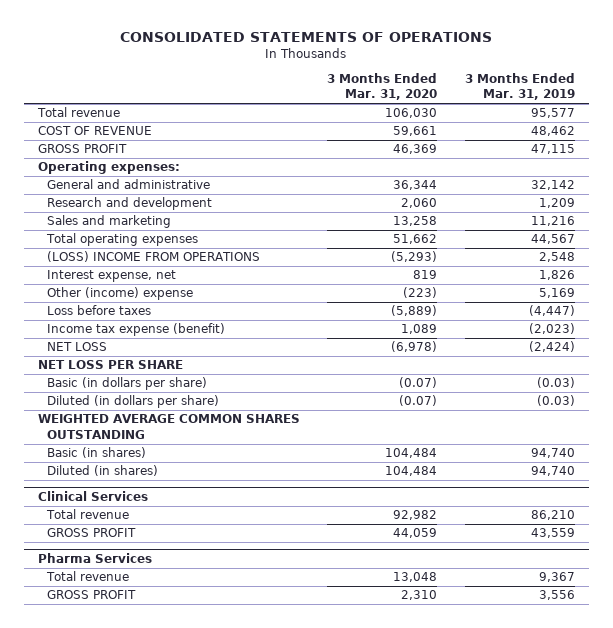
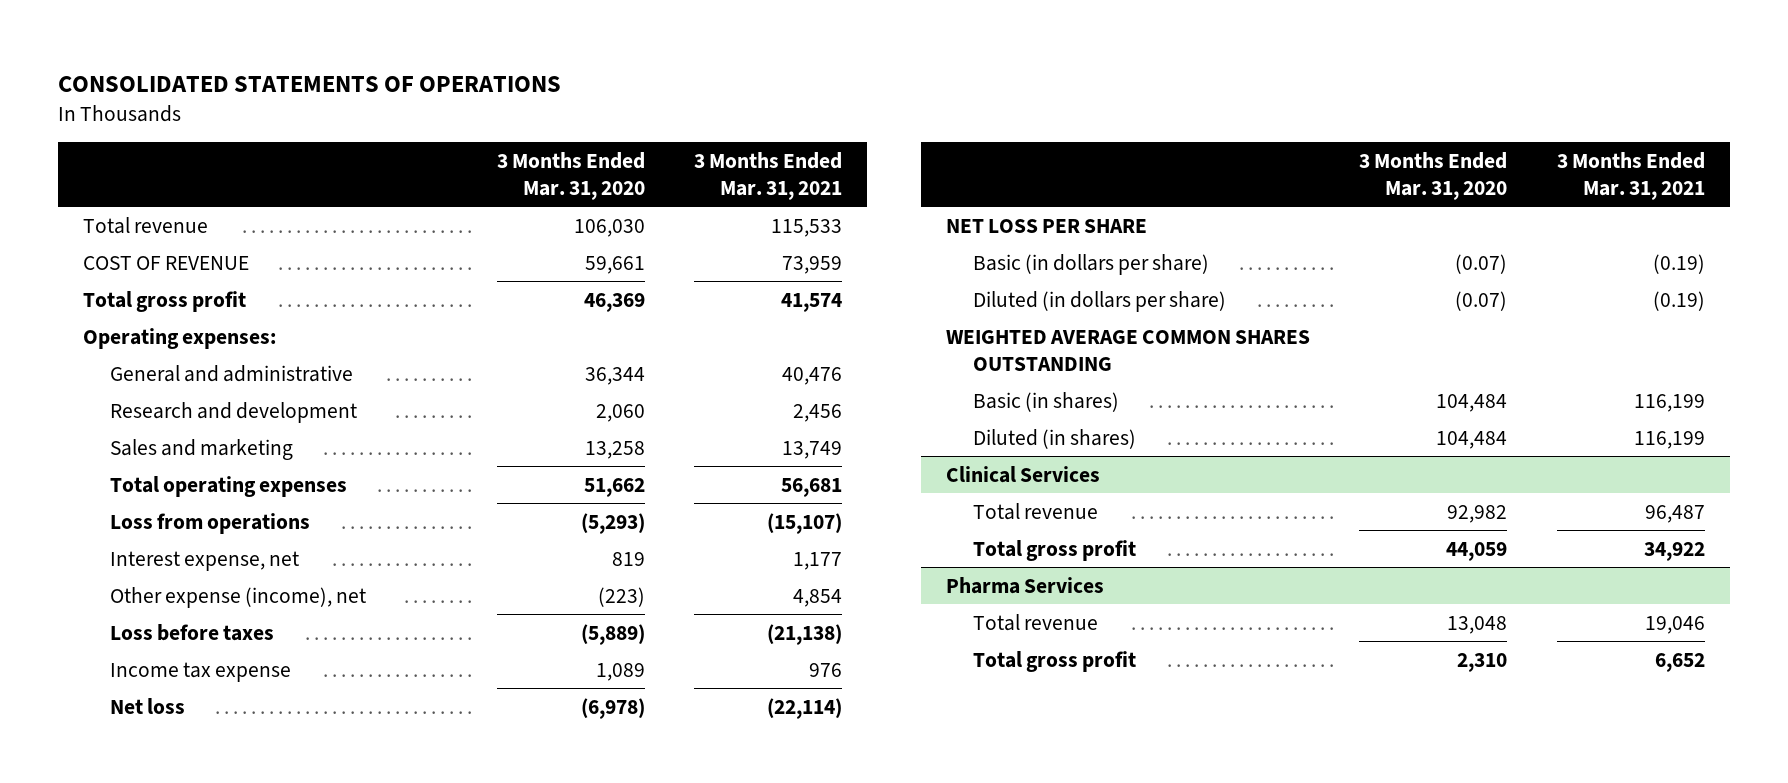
[465,72,576,101] 3 Months Ended Mar. 31, 2019 -> none
none -> [694,151,843,200] 3 Months Ended Mar. 31, 2021
[37,144,127,154] GROSS PROFIT -> [83,290,247,312] Total gross profit
[46,251,260,263] (LOSS) INCOME FROM OPERATIONS -> [110,512,311,534] Loss from operations
[46,287,193,301] Other (income) expense -> [110,586,367,608] Other expense (income), net
[46,323,225,337] Income tax expense (benefit) -> [110,661,292,682] Income tax expense
[46,342,107,352] NET LOSS -> [110,697,186,714] Net loss
[46,528,136,538] GROSS PROFIT -> [972,539,1136,561] Total gross profit
[46,590,136,600] GROSS PROFIT -> [972,650,1136,672] Total gross profit

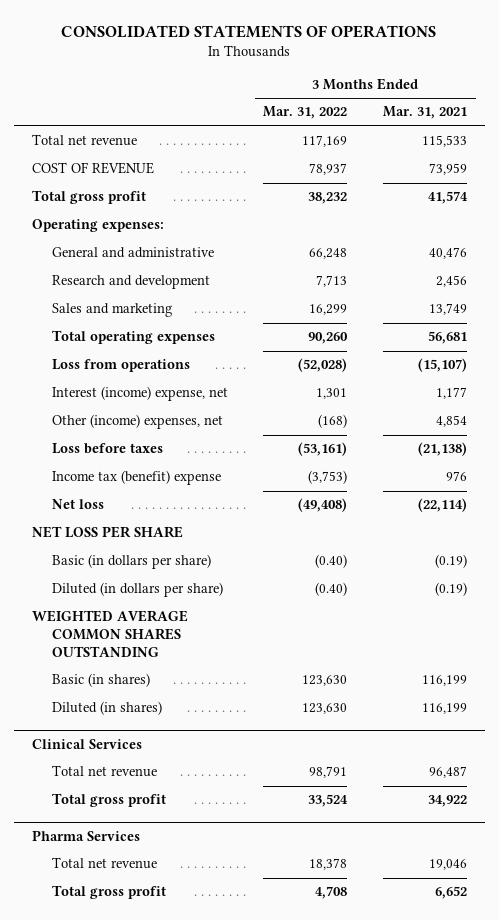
[496,151,645,200] 3 Months Ended Mar. 31, 2020 -> none
none -> [263,106,348,120] Mar. 31, 2022
[83,216,209,234] Total revenue -> [31,134,137,147] Total net revenue
[110,550,300,571] Interest expense, net -> [52,386,229,402] Interest (income) expense, net
[110,586,367,608] Other expense (income), net -> [52,414,224,430] Other (income) expenses, net
[110,661,292,682] Income tax expense -> [52,470,222,486] Income tax (benefit) expense
[972,502,1098,520] Total revenue -> [52,765,158,778] Total net revenue
[972,613,1098,631] Total revenue -> [52,857,158,870] Total net revenue

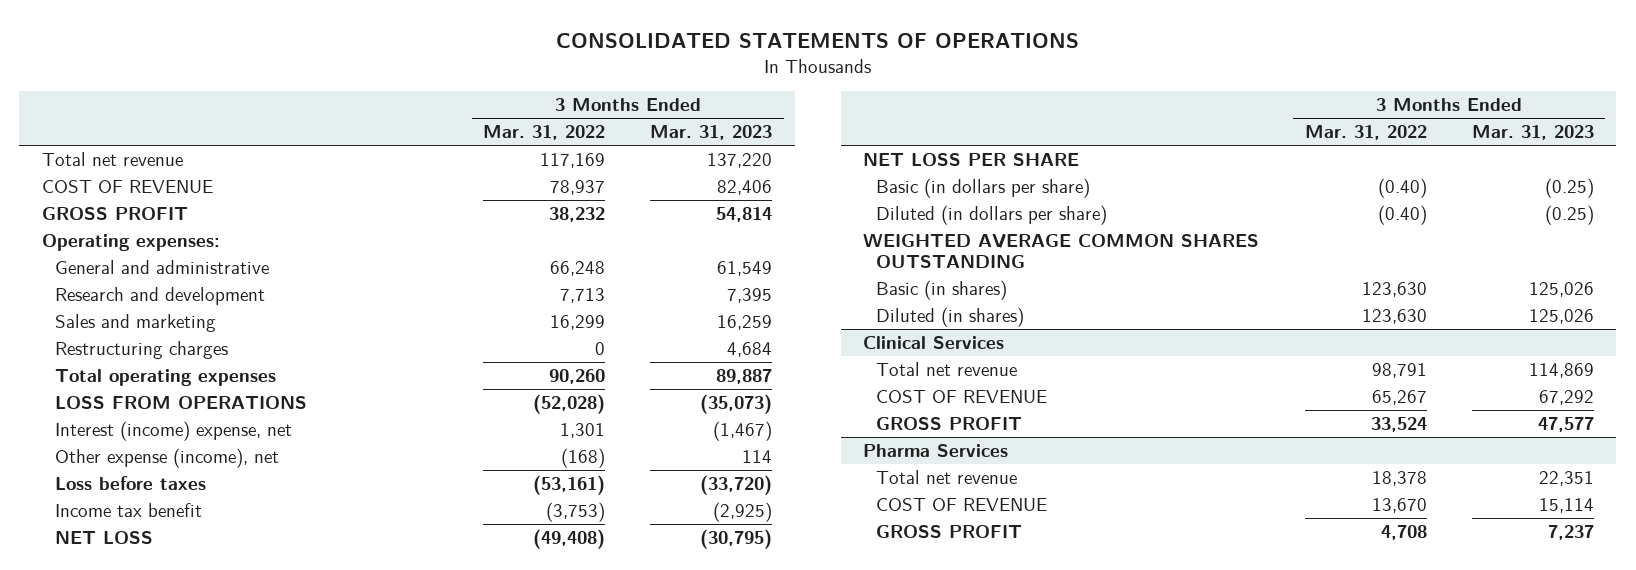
[382,106,467,120] Mar. 31, 2021 -> none
none -> [650,125,773,141] Mar. 31, 2023
[31,190,146,205] Total gross profit -> [41,206,188,220] GROSS PROFIT
none -> [55,340,229,359] Restructuring charges
[52,359,191,373] Loss from operations -> [55,395,308,409] LOSS FROM OPERATIONS
[52,414,224,430] Other (income) expenses, net -> [55,447,280,468] Other expense (income), net
[52,470,222,486] Income tax (benefit) expense -> [55,502,203,517] Income tax benefit
[52,499,105,510] Net loss -> [55,530,154,544] NET LOSS
none -> [876,389,1048,403] COST OF REVENUE
[52,793,167,808] Total gross profit -> [876,416,1023,430] GROSS PROFIT
none -> [876,497,1048,511] COST OF REVENUE
[52,885,167,900] Total gross profit -> [876,524,1023,538] GROSS PROFIT

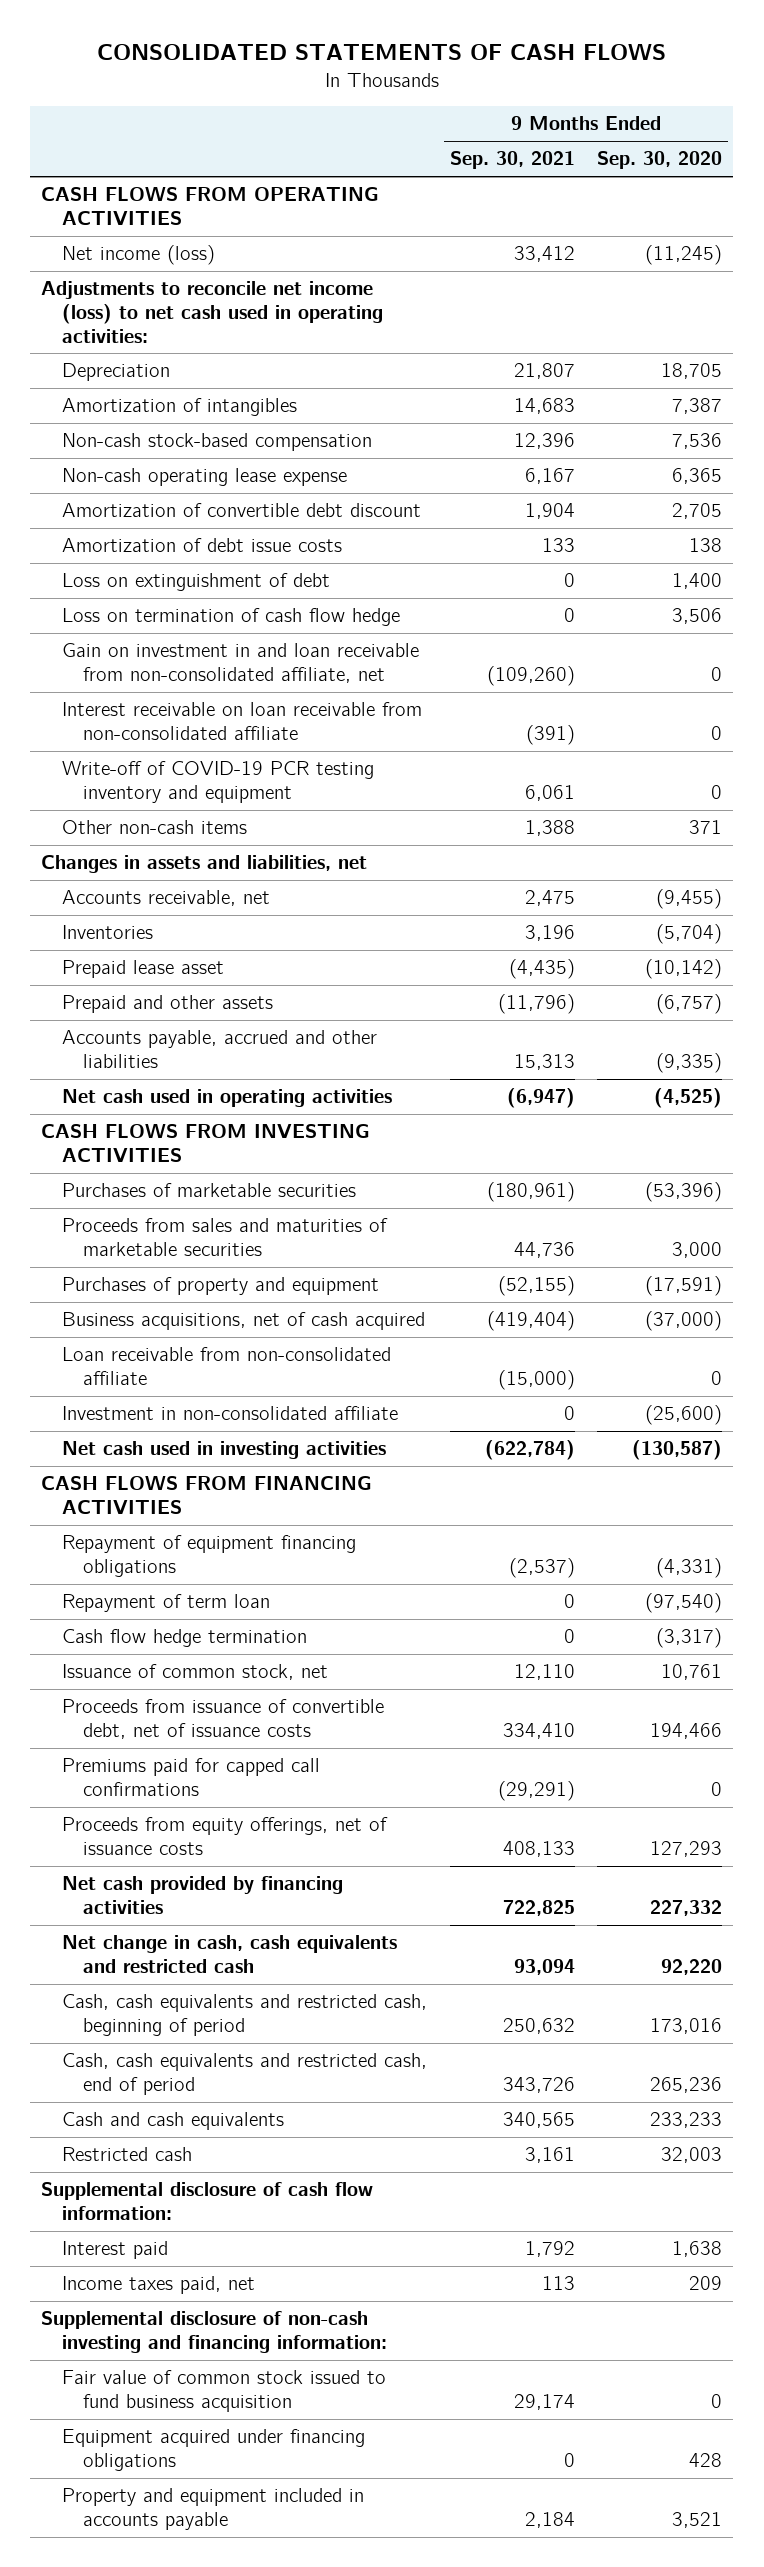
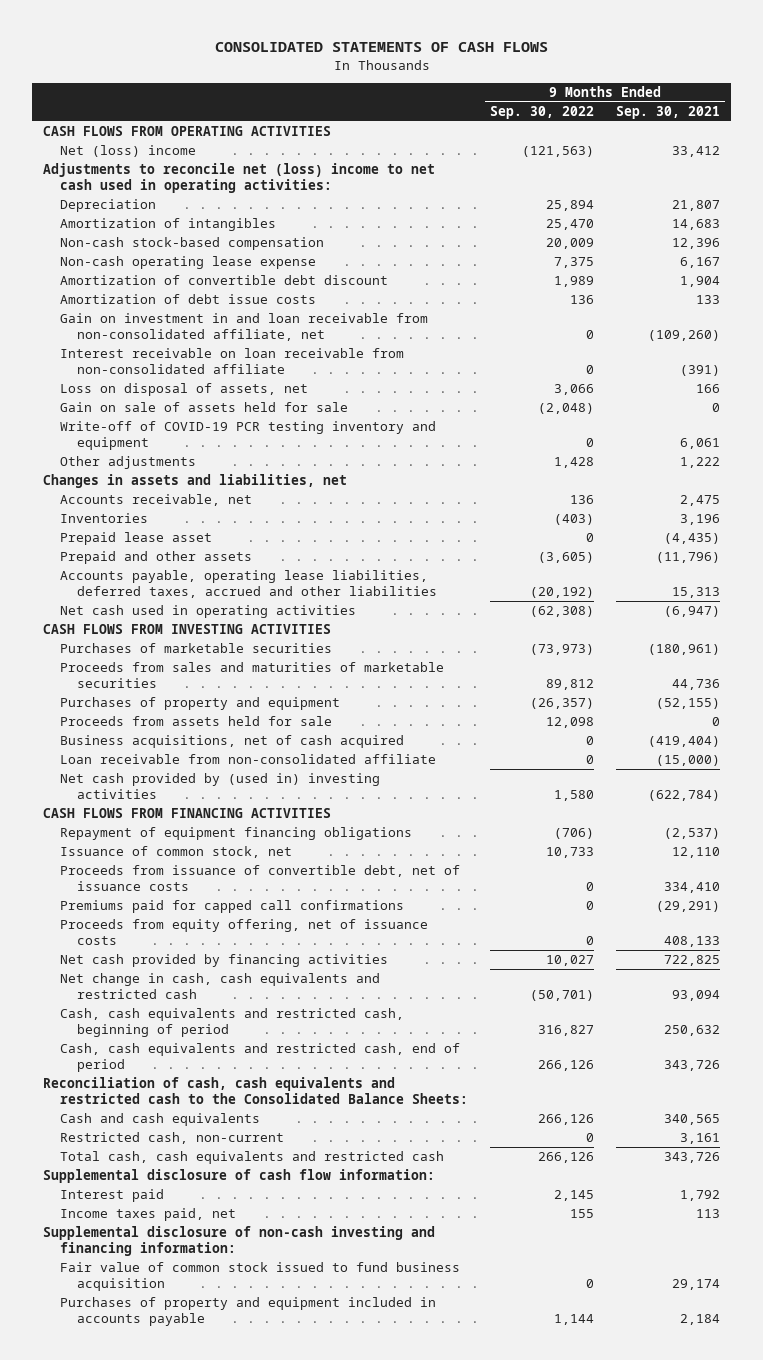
[597,151,723,170] Sep. 30, 2020 -> none
none -> [490,105,595,119] Sep. 30, 2022
[62,245,216,266] Net income (loss) -> [60,145,197,158] Net (loss) income
[41,281,384,343] Adjustments to reconcile net income (loss) to net cash used in operating activities: -> [43,163,436,194] Adjustments to reconcile net (loss) income to net cash used in operating activities:
[62,573,331,592] Loss on extinguishment of debt -> none
[62,608,401,627] Loss on termination of cash flow hedge -> none
none -> [60,383,309,397] Loss on disposal of assets, net
none -> [60,402,349,413] Gain on sale of assets held for sale
[62,820,248,835] Other non-cash items -> [60,456,197,470] Other adjustments
[524,820,575,837] 1,388 -> [679,457,720,469] 1,222
[62,1030,378,1068] Accounts payable, accrued and other liabilities -> [60,570,438,599] Accounts payable, operating lease liabilities, deferred taxes, accrued and other liabilities
none -> [60,716,333,727] Proceeds from assets held for sale
[62,1406,399,1421] Investment in non-consolidated affiliate -> none
[62,1441,387,1460] Net cash used in investing activities -> [60,773,381,800] Net cash provided by (used in) investing activities
[62,1594,271,1613] Repayment of term loan -> none
[62,1629,308,1648] Cash flow hedge termination -> none
[62,1817,389,1855] Proceeds from equity offerings, net of issuance costs -> [60,919,429,946] Proceeds from equity offering, net of issuance costs
none -> [43,1077,469,1105] Reconciliation of cash, cash equivalents and restricted cash to the Consolidated Balance Sheets:
[62,2147,193,2162] Restricted cash -> [60,1132,285,1145] Restricted cash, non-current
none -> [60,1151,445,1165] Total cash, cash equivalents and restricted cash
[62,2429,366,2471] Equipment acquired under financing obligations -> none
[62,2488,365,2530] Property and equipment included in accounts payable -> [60,1297,437,1327] Purchases of property and equipment included in accounts payable

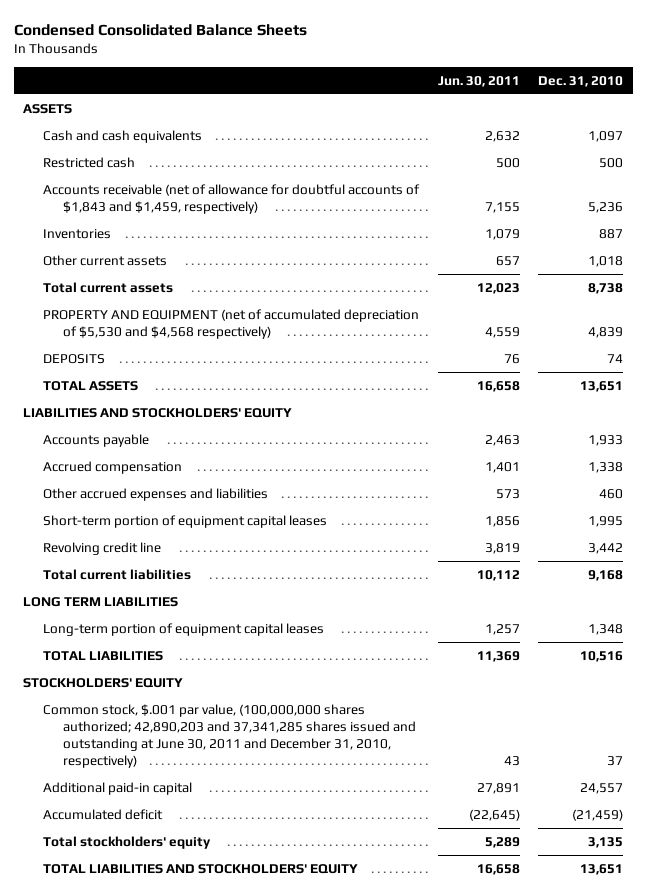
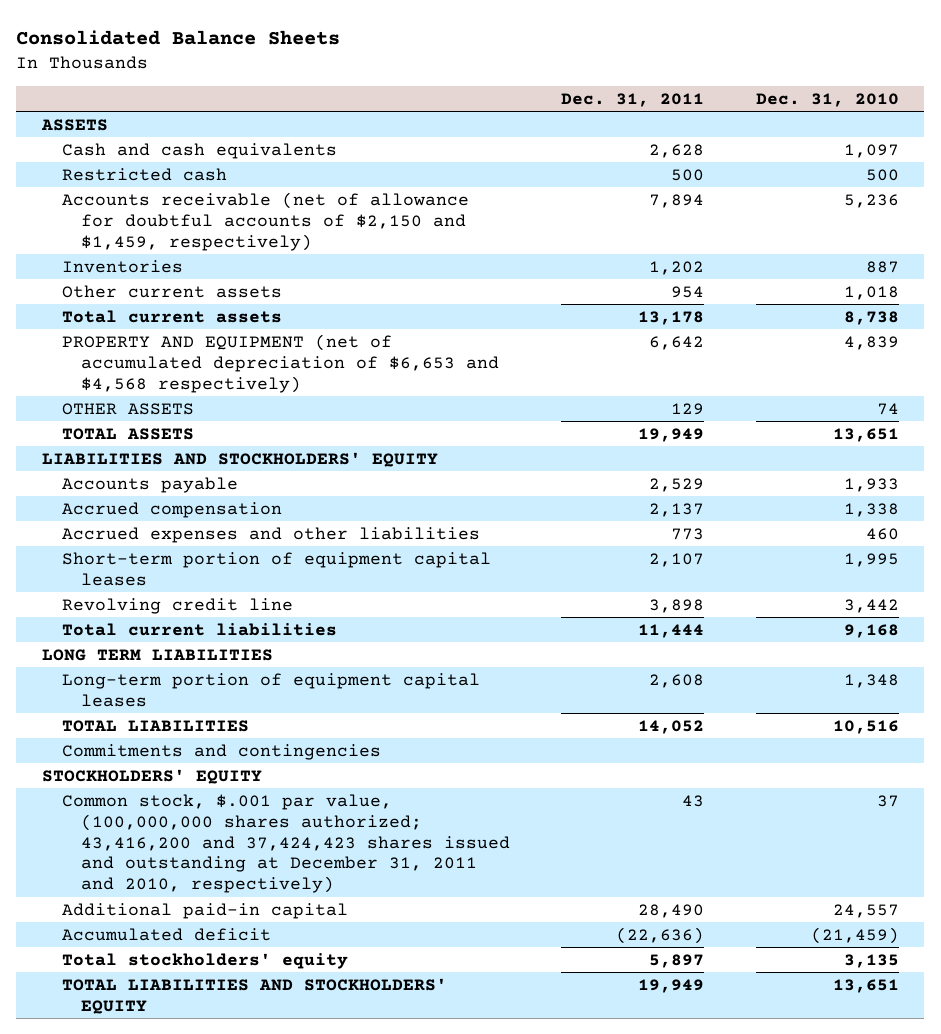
[13,23,307,36] Condensed Consolidated Balance Sheets -> [16,29,341,45] Consolidated Balance Sheets
[437,75,520,87] Jun. 30, 2011 -> none
none -> [561,92,705,107] Dec. 31, 2011
[43,184,421,214] Accounts receivable (net of allowance for doubtful accounts of $1,843 and $1,459, respectively) -> [61,191,469,251] Accounts receivable (net of allowance for doubtful accounts of $2,150 and $1,459, respectively)
[43,354,106,365] DEPOSITS -> none
[43,309,420,339] PROPERTY AND EQUIPMENT (net of accumulated depreciation of $5,530 and $4,568 respectively) -> [61,333,500,393] PROPERTY AND EQUIPMENT (net of accumulated depreciation of $6,653 and $4,568 respectively)
none -> [61,402,194,415] OTHER ASSETS
[43,488,269,502] Other accrued expenses and liabilities -> [61,526,480,543] Accrued expenses and other liabilities
none -> [61,743,381,760] Commitments and contingencies
[43,704,416,768] Common stock, $.001 par value, (100,000,000 shares authorized; 42,890,203 and 37,341,285 shares issued and outstanding at June 30, 2011 and December 31, 2010, respectively) -> [61,793,511,894] Common stock, $.001 par value, (100,000,000 shares authorized; 43,416,200 and 37,424,423 shares issued and outstanding at December 31, 2011 and 2010, respectively)

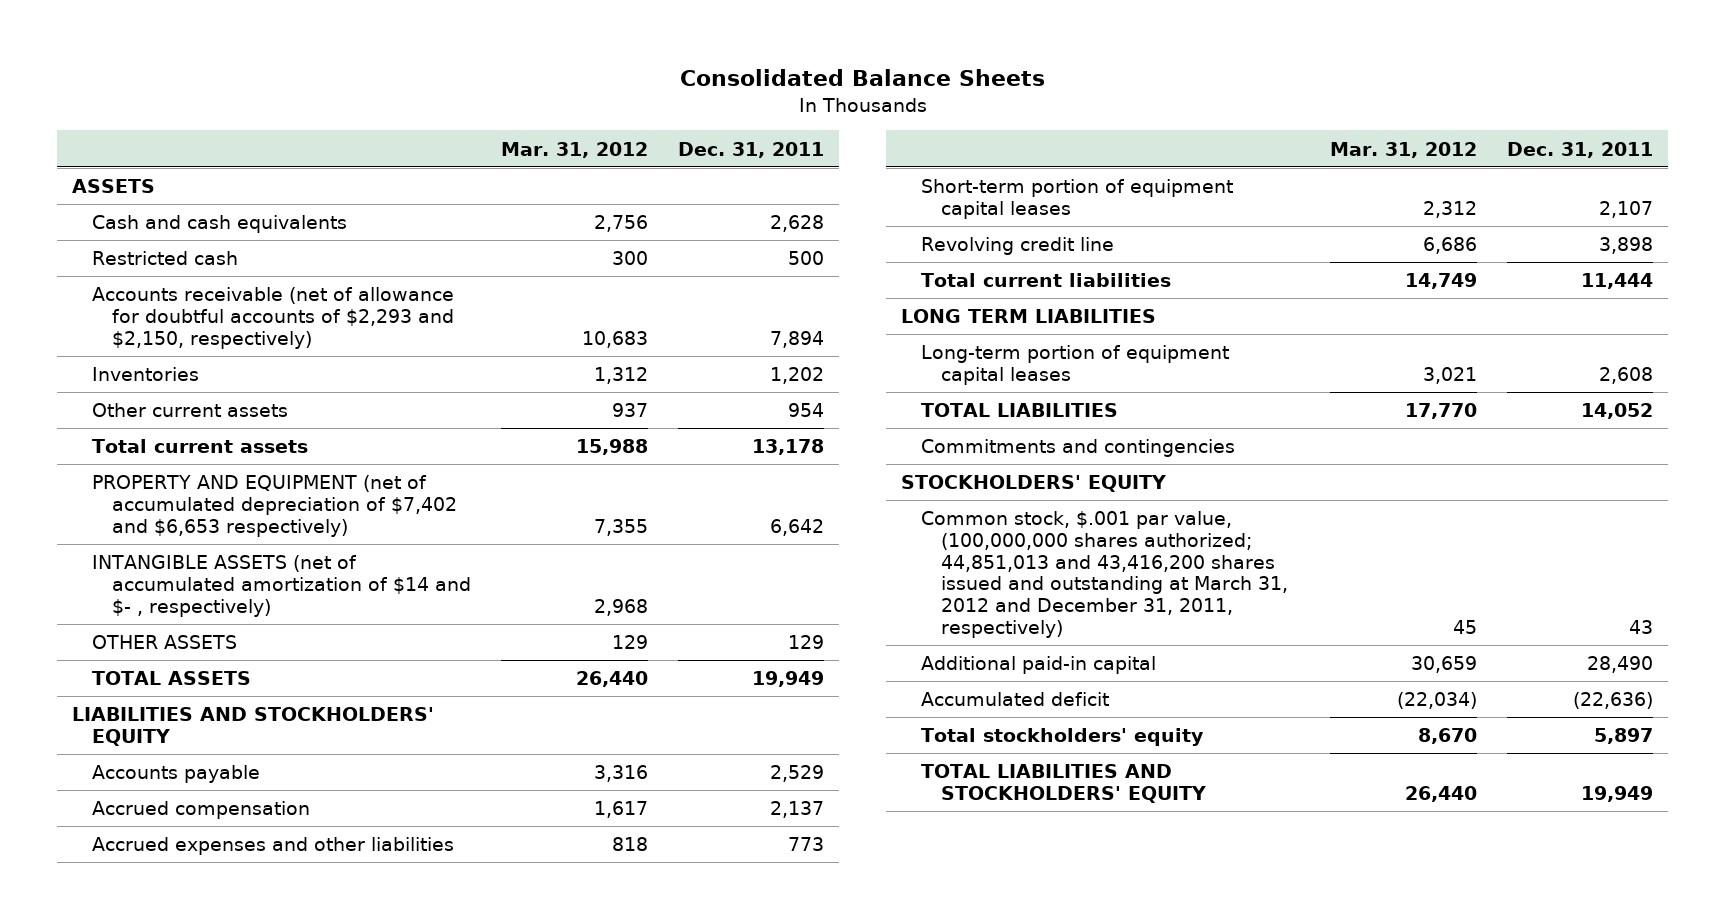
[755,92,899,107] Dec. 31, 2010 -> none
none -> [501,141,649,158] Mar. 31, 2012
[61,191,469,251] Accounts receivable (net of allowance for doubtful accounts of $2,150 and $1,459, respectively) -> [92,287,455,349] Accounts receivable (net of allowance for doubtful accounts of $2,293 and $2,150, respectively)
[61,333,500,393] PROPERTY AND EQUIPMENT (net of accumulated depreciation of $6,653 and $4,568 respectively) -> [92,475,458,537] PROPERTY AND EQUIPMENT (net of accumulated depreciation of $7,402 and $6,653 respectively)
none -> [92,555,472,617] INTANGIBLE ASSETS (net of accumulated amortization of $14 and $- , respectively)
[61,793,511,894] Common stock, $.001 par value, (100,000,000 shares authorized; 43,416,200 and 37,424,423 shares issued and outstanding at December 31, 2011 and 2010, respectively) -> [921,511,1289,638] Common stock, $.001 par value, (100,000,000 shares authorized; 44,851,013 and 43,416,200 shares issued and outstanding at March 31, 2012 and December 31, 2011, respectively)

